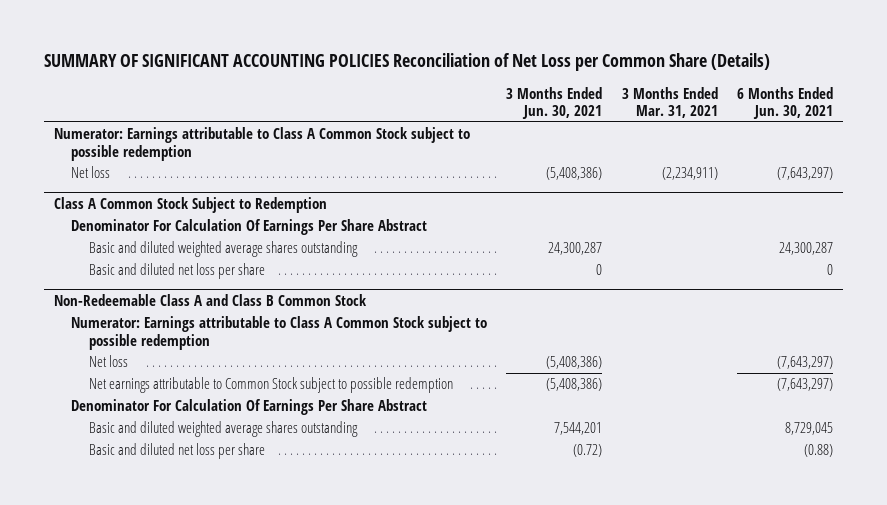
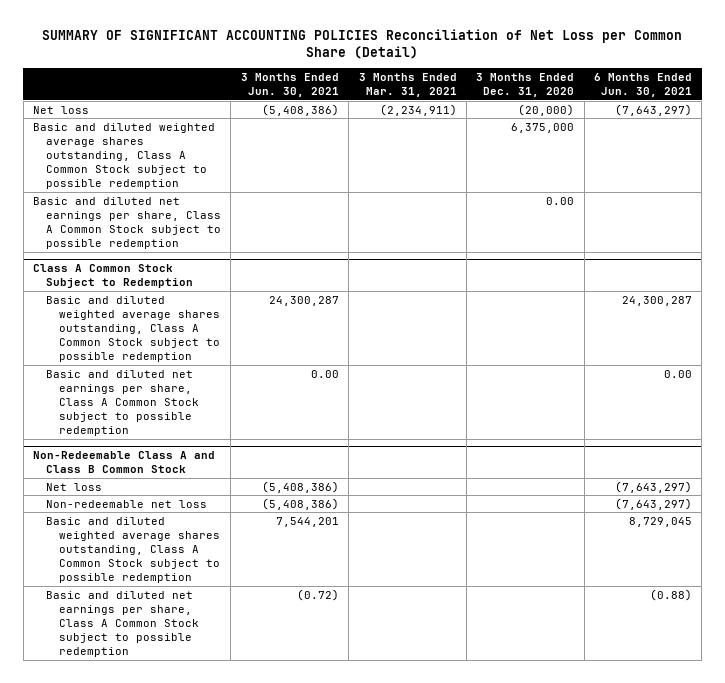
[43,53,770,72] SUMMARY OF SIGNIFICANT ACCOUNTING POLICIES Reconciliation of Net Loss per Common Share (Details) -> [42,29,683,60] SUMMARY OF SIGNIFICANT ACCOUNTING POLICIES Reconciliation of Net Loss per Common Share (Detail)
none -> [476,73,575,98] 3 Months Ended Dec. 31, 2020
[53,127,470,161] Numerator: Earnings attributable to Class A Common Stock subject to possible redemption -> none
none -> [32,122,215,190] Basic and diluted weighted average shares outstanding, Class A Common Stock subject to possible redemption
none -> [32,196,222,250] Basic and diluted net earnings per share, Class A Common Stock subject to possible redemption
[71,219,428,236] Denominator For Calculation Of Earnings Per Share Abstract -> none
[88,241,358,258] Basic and diluted weighted average shares outstanding -> [46,295,221,363] Basic and diluted weighted average shares outstanding, Class A Common Stock subject to possible redemption
[88,263,265,280] Basic and diluted net loss per share -> [46,369,200,437] Basic and diluted net earnings per share, Class A Common Stock subject to possible redemption
[596,264,603,276] 0 -> [310,369,339,378] 0.00
[827,264,834,276] 0 -> [664,369,693,378] 0.00
[71,316,488,350] Numerator: Earnings attributable to Class A Common Stock subject to possible redemption -> none
[71,399,428,416] Denominator For Calculation Of Earnings Per Share Abstract -> none
[88,377,453,394] Net earnings attributable to Common Stock subject to possible redemption -> [46,499,208,508] Non-redeemable net loss
[88,421,358,438] Basic and diluted weighted average shares outstanding -> [46,516,221,584] Basic and diluted weighted average shares outstanding, Class A Common Stock subject to possible redemption
[88,443,265,460] Basic and diluted net loss per share -> [46,590,200,658] Basic and diluted net earnings per share, Class A Common Stock subject to possible redemption

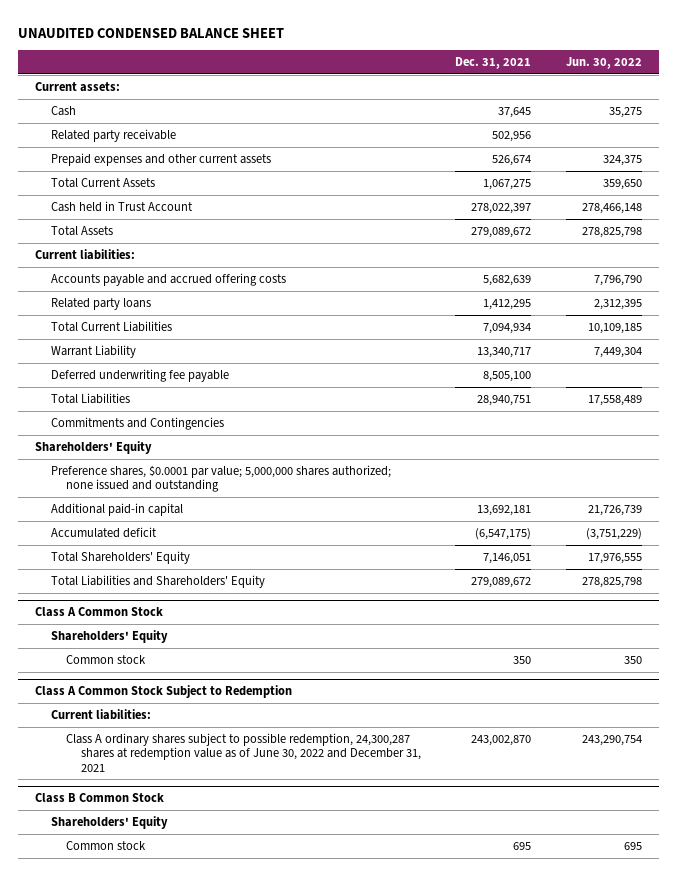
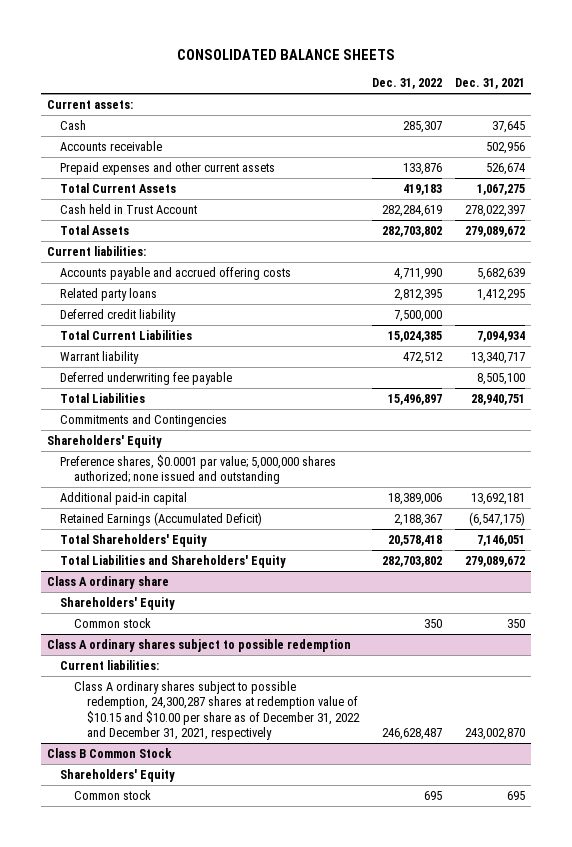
[18,27,285,38] UNAUDITED CONDENSED BALANCE SHEET -> [176,48,395,60] CONSOLIDATED BALANCE SHEETS
[565,57,642,70] Jun. 30, 2022 -> none
none -> [371,78,442,90] Dec. 31, 2022
[50,129,176,143] Related party receivable -> [60,140,163,151] Accounts receivable
none -> [60,308,177,322] Deferred credit liability
[50,345,136,359] Warrant Liability -> [60,350,140,364] Warrant liability
[50,527,157,539] Accumulated deficit -> [60,511,263,526] Retained Earnings (Accumulated Deficit)
[35,607,164,618] Class A Common Stock -> [47,575,170,589] Class A ordinary share
[35,685,293,699] Class A Common Stock Subject to Redemption -> [47,638,352,652] Class A ordinary shares subject to possible redemption
[65,733,421,772] Class A ordinary shares subject to possible redemption, 24,300,287 shares at redemption value as of June 30, 2022 and December 31, 2021 -> [73,680,360,741] Class A ordinary shares subject to possible redemption, 24,300,287 shares at redemption value of $10.15 and $10.00 per share as of December 31, 2022 and December 31, 2021, respectively

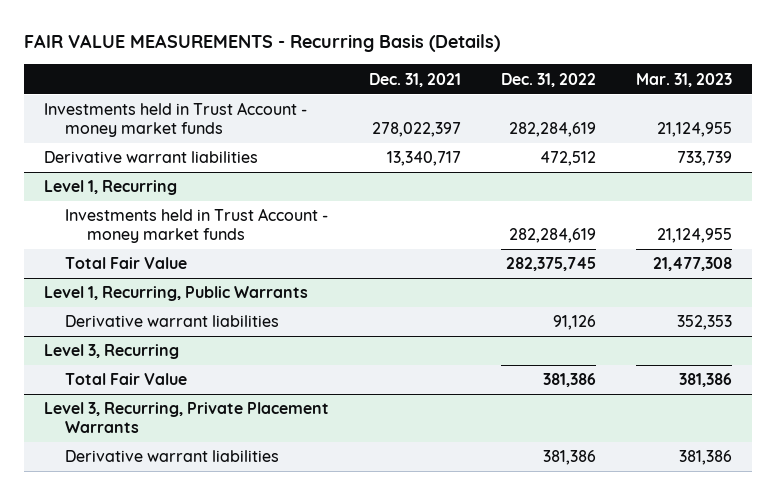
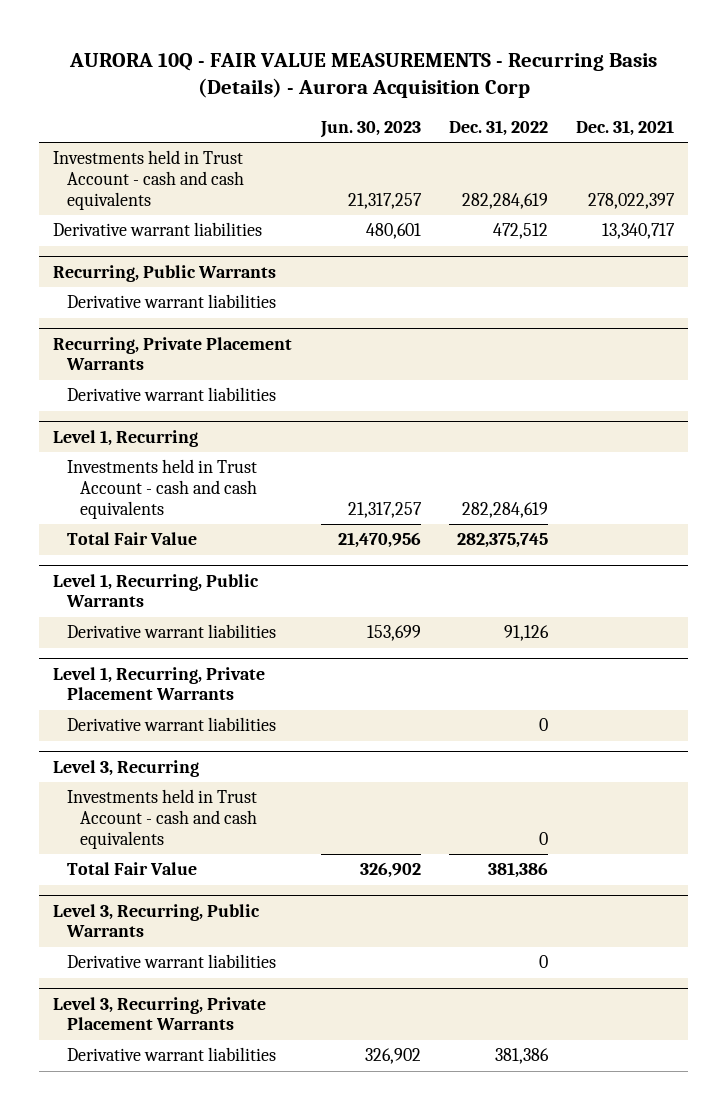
[23,34,500,53] FAIR VALUE MEASUREMENTS - Recurring Basis (Details) -> [68,52,657,98] AURORA 10Q - FAIR VALUE MEASUREMENTS - Recurring Basis (Details) - Aurora Acquisition Corp
[635,72,732,87] Mar. 31, 2023 -> none
none -> [319,120,421,138] Jun. 30, 2023
[43,102,307,137] Investments held in Trust Account - money market funds -> [53,150,244,210] Investments held in Trust Account - cash and cash equivalents
none -> [53,264,277,282] Recurring, Public Warrants
none -> [66,294,276,309] Derivative warrant liabilities
none -> [53,336,293,371] Recurring, Private Placement Warrants
none -> [66,387,276,402] Derivative warrant liabilities
[65,208,329,243] Investments held in Trust Account - money market funds -> [66,459,257,519] Investments held in Trust Account - cash and cash equivalents
none -> [53,666,266,701] Level 1, Recurring, Private Placement Warrants
none -> [66,717,276,732] Derivative warrant liabilities
none -> [66,789,257,849] Investments held in Trust Account - cash and cash equivalents
none -> [53,903,261,938] Level 3, Recurring, Public Warrants
none -> [66,954,276,969] Derivative warrant liabilities

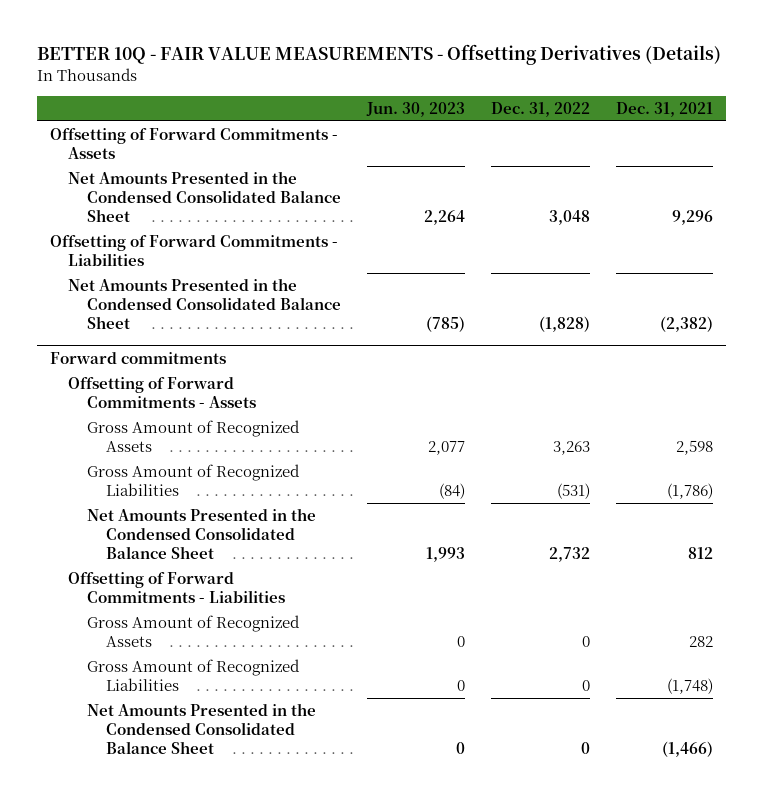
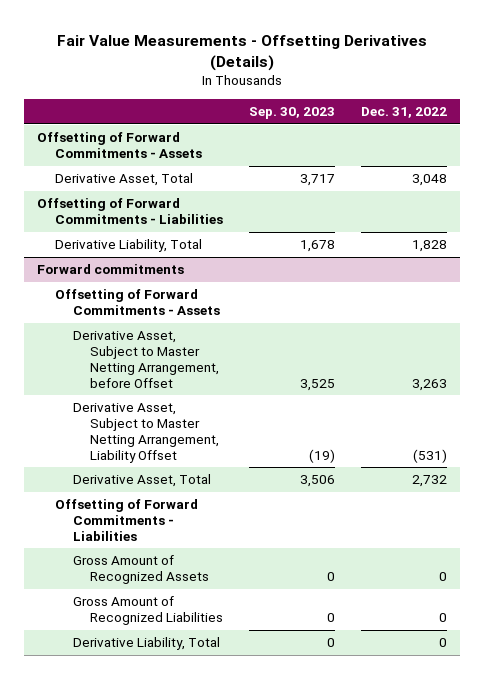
[36,44,721,66] BETTER 10Q - FAIR VALUE MEASUREMENTS - Offsetting Derivatives (Details) -> [57,34,428,71] Fair Value Measurements - Offsetting Derivatives (Details)
[365,101,465,117] Jun. 30, 2023 -> none
[615,101,713,117] Dec. 31, 2021 -> none
none -> [249,106,336,119] Sep. 30, 2023
[68,171,342,222] Net Amounts Presented in the Condensed Consolidated Balance Sheet -> [55,173,194,187] Derivative Asset, Total
[68,278,342,329] Net Amounts Presented in the Condensed Consolidated Balance Sheet -> none
none -> [55,239,203,253] Derivative Liability, Total
[87,420,301,452] Gross Amount of Recognized Assets -> [72,331,220,388] Derivative Asset, Subject to Master Netting Arrangement, before Offset
[87,464,301,496] Gross Amount of Recognized Liabilities -> [72,403,220,463] Derivative Asset, Subject to Master Netting Arrangement, Liability Offset
[87,508,317,559] Net Amounts Presented in the Condensed Consolidated Balance Sheet -> [72,474,211,488] Derivative Asset, Total
[87,703,317,754] Net Amounts Presented in the Condensed Consolidated Balance Sheet -> [72,637,220,651] Derivative Liability, Total

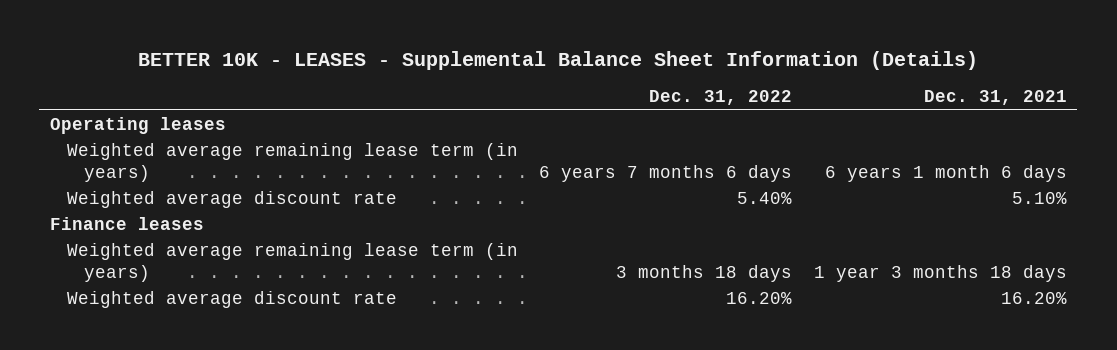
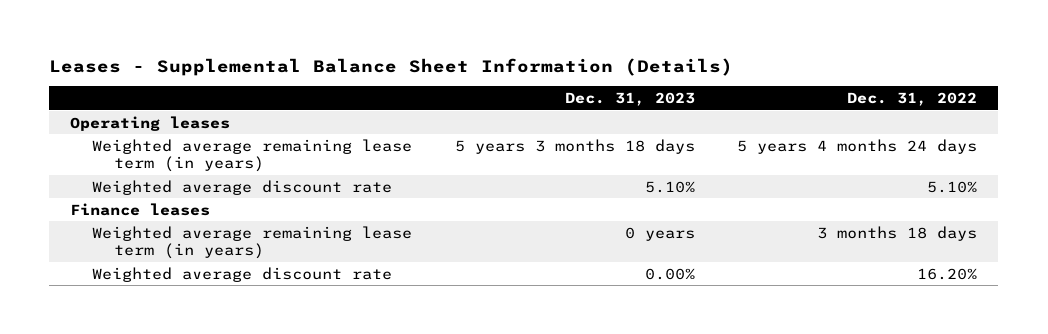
[138,51,979,71] BETTER 10K - LEASES - Supplemental Balance Sheet Information (Details) -> [49,57,734,76] Leases - Supplemental Balance Sheet Information (Details)
[923,90,1067,106] Dec. 31, 2021 -> none
none -> [564,91,695,106] Dec. 31, 2023
[539,164,793,182] 6 years 7 months 6 days -> [737,138,978,154] 5 years 4 months 24 days
[737,191,793,204] 5.40% -> [927,180,978,193] 5.10%

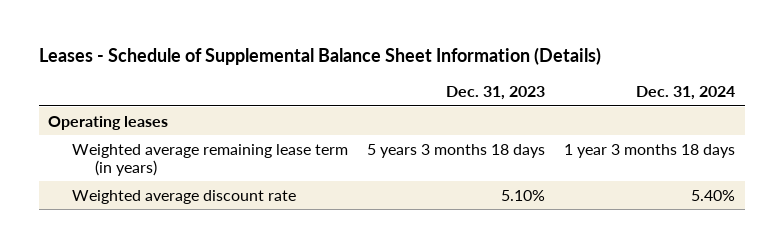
[49,57,734,76] Leases - Supplemental Balance Sheet Information (Details) -> [38,47,601,66] Leases - Schedule of Supplemental Balance Sheet Information (Details)
[847,91,978,106] Dec. 31, 2022 -> none
none -> [636,86,736,101] Dec. 31, 2024
[70,202,211,216] Finance leases -> none
[92,225,413,260] Weighted average remaining lease term (in years) -> none
[92,266,393,282] Weighted average discount rate -> none

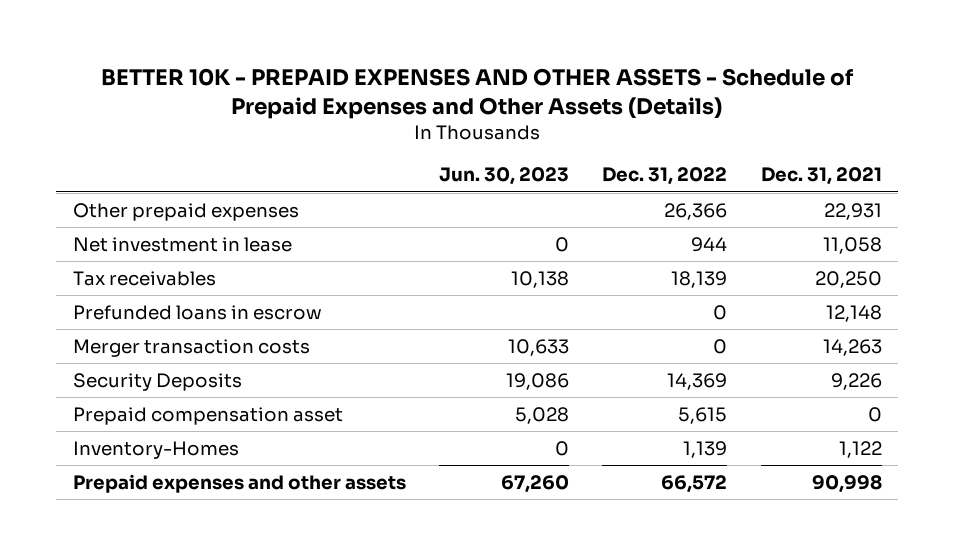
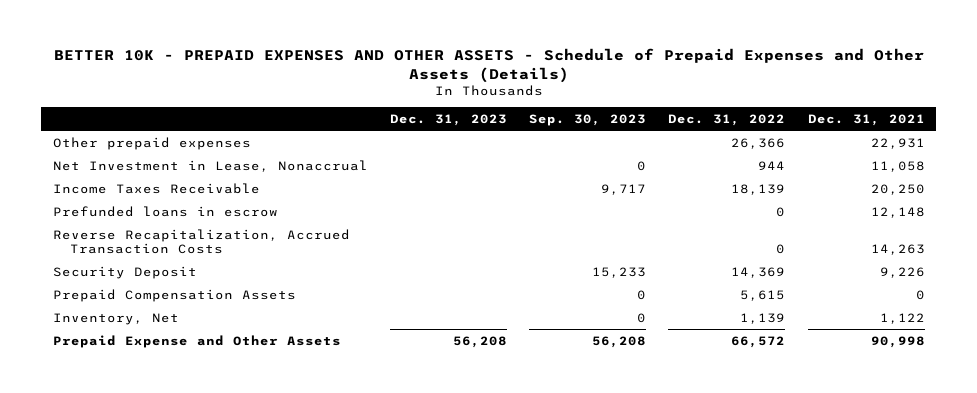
[438,167,569,186] Jun. 30, 2023 -> none
none -> [389,113,507,126] Dec. 31, 2023
none -> [529,113,647,126] Sep. 30, 2023
[72,237,292,253] Net investment in lease -> [52,159,368,172] Net Investment in Lease, Nonaccrual
[72,271,216,287] Tax receivables -> [52,182,260,194] Income Taxes Receivable
[72,339,310,358] Merger transaction costs -> [52,228,350,255] Reverse Recapitalization, Accrued Transaction Costs
[72,373,242,392] Security Deposits -> [52,265,197,279] Security Deposit
[72,407,343,426] Prepaid compensation asset -> [52,288,296,302] Prepaid Compensation Assets
[72,441,239,460] Inventory-Homes -> [52,312,179,325] Inventory, Net
[72,474,406,494] Prepaid expenses and other assets -> [52,334,341,348] Prepaid Expense and Other Assets

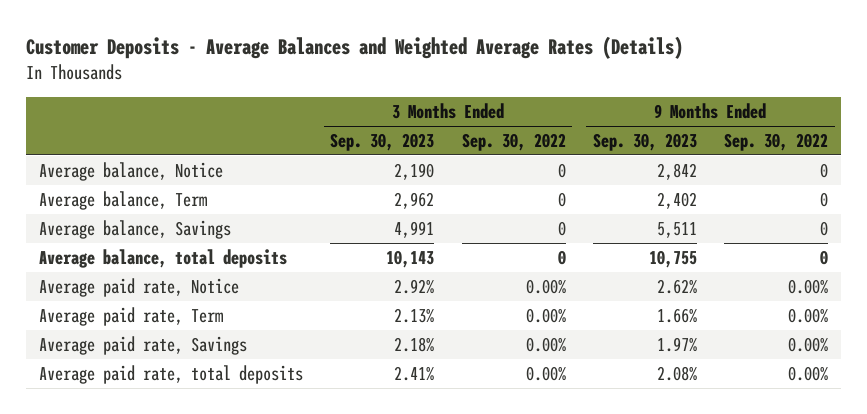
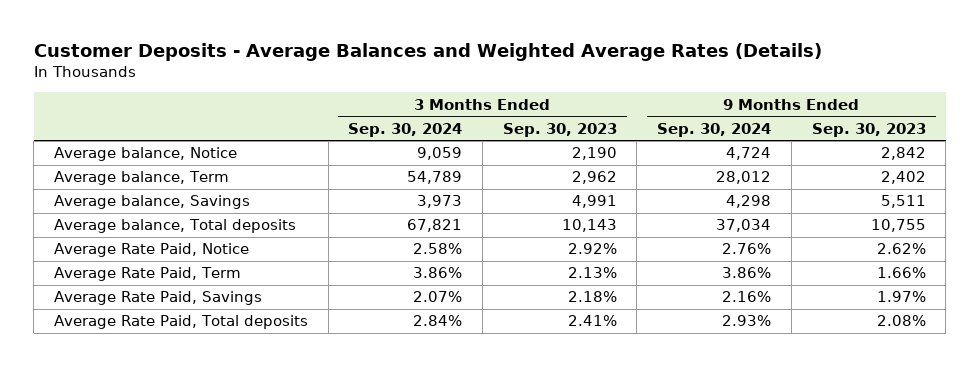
[461,132,566,151] Sep. 30, 2022 -> none
[723,132,828,151] Sep. 30, 2022 -> none
none -> [348,122,463,137] Sep. 30, 2024
none -> [657,122,772,137] Sep. 30, 2024
[39,248,288,268] Average balance, total deposits -> [53,219,296,234] Average balance, Total deposits
[39,277,240,297] Average paid rate, Notice -> [53,243,249,258] Average Rate Paid, Notice
[39,306,224,326] Average paid rate, Term -> [53,267,241,282] Average Rate Paid, Term
[39,335,248,355] Average paid rate, Savings -> [53,291,262,306] Average Rate Paid, Savings
[39,364,304,384] Average paid rate, total deposits -> [53,315,308,330] Average Rate Paid, Total deposits

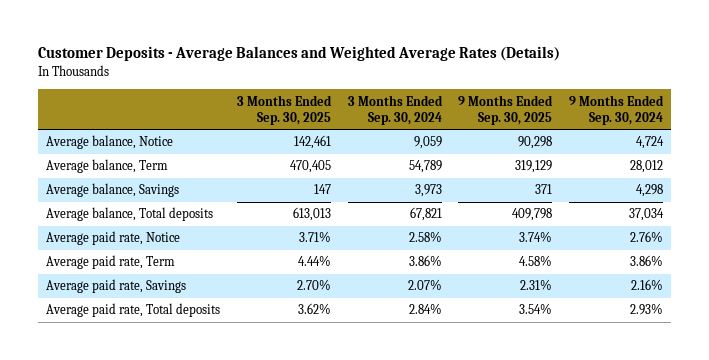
[502,122,617,137] Sep. 30, 2023 -> none
[811,122,926,137] Sep. 30, 2023 -> none
none -> [236,94,332,125] 3 Months Ended Sep. 30, 2025
none -> [458,94,554,125] 9 Months Ended Sep. 30, 2025
[53,243,249,258] Average Rate Paid, Notice -> [46,231,181,246] Average paid rate, Notice
[53,267,241,282] Average Rate Paid, Term -> [46,255,176,270] Average paid rate, Term
[53,291,262,306] Average Rate Paid, Savings -> [46,279,187,294] Average paid rate, Savings
[53,315,308,330] Average Rate Paid, Total deposits -> [46,303,221,318] Average paid rate, Total deposits

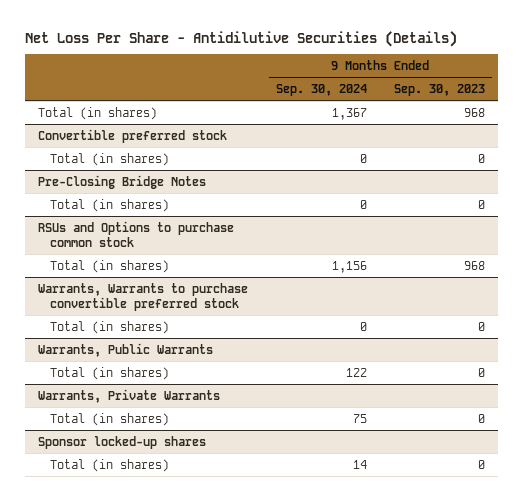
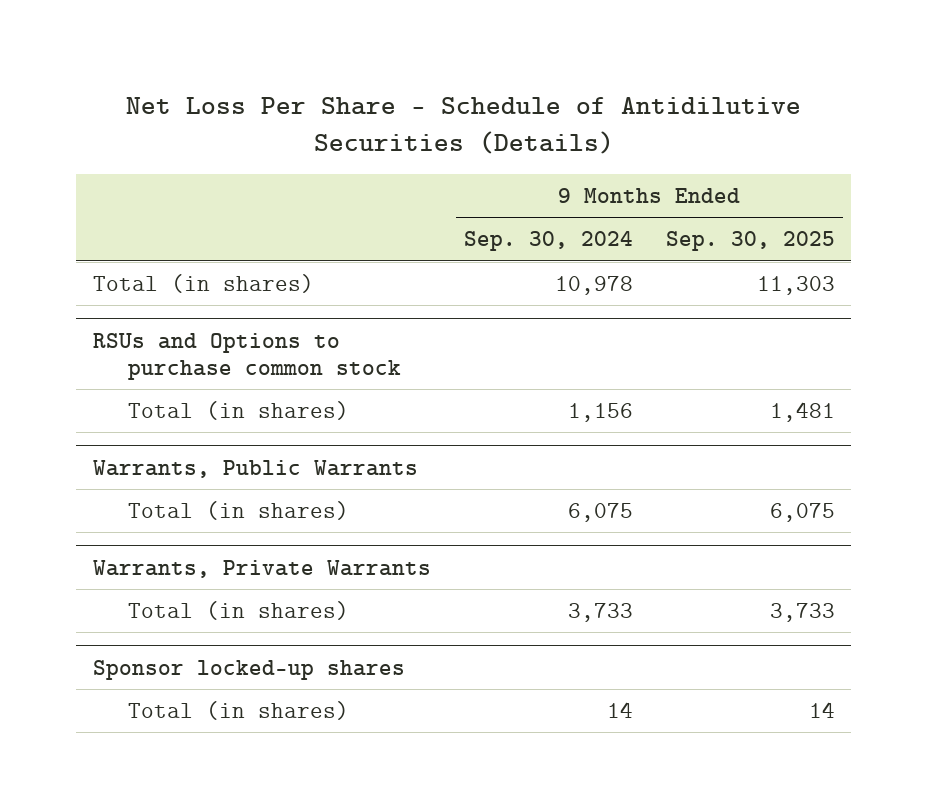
[24,30,457,47] Net Loss Per Share - Antidilutive Securities (Details) -> [125,96,801,154] Net Loss Per Share - Schedule of Antidilutive Securities (Details)
[393,83,485,96] Sep. 30, 2023 -> none
none -> [665,231,835,252] Sep. 30, 2025
[38,128,228,143] Convertible preferred stock -> none
[49,152,169,166] Total (in shares) -> none
[38,174,207,189] Pre-Closing Bridge Notes -> none
[49,198,169,212] Total (in shares) -> none
[331,107,367,120] 1,367 -> [554,275,633,295] 10,978
[38,282,249,311] Warrants, Warrants to purchase convertible preferred stock -> none
[49,320,169,334] Total (in shares) -> none
[345,367,367,377] 122 -> [567,502,633,522] 6,075
[352,413,367,423] 75 -> [567,602,633,622] 3,733

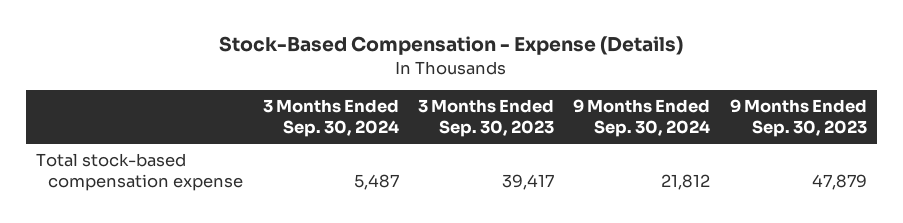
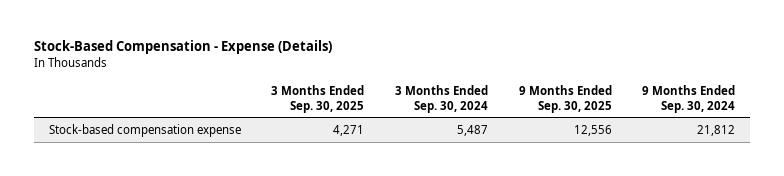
[418,99,555,137] 3 Months Ended Sep. 30, 2023 -> none
[729,99,867,137] 9 Months Ended Sep. 30, 2023 -> none
none -> [271,84,365,113] 3 Months Ended Sep. 30, 2025
none -> [518,84,612,113] 9 Months Ended Sep. 30, 2025
[35,153,244,191] Total stock-based compensation expense -> [48,124,241,138] Stock-based compensation expense

